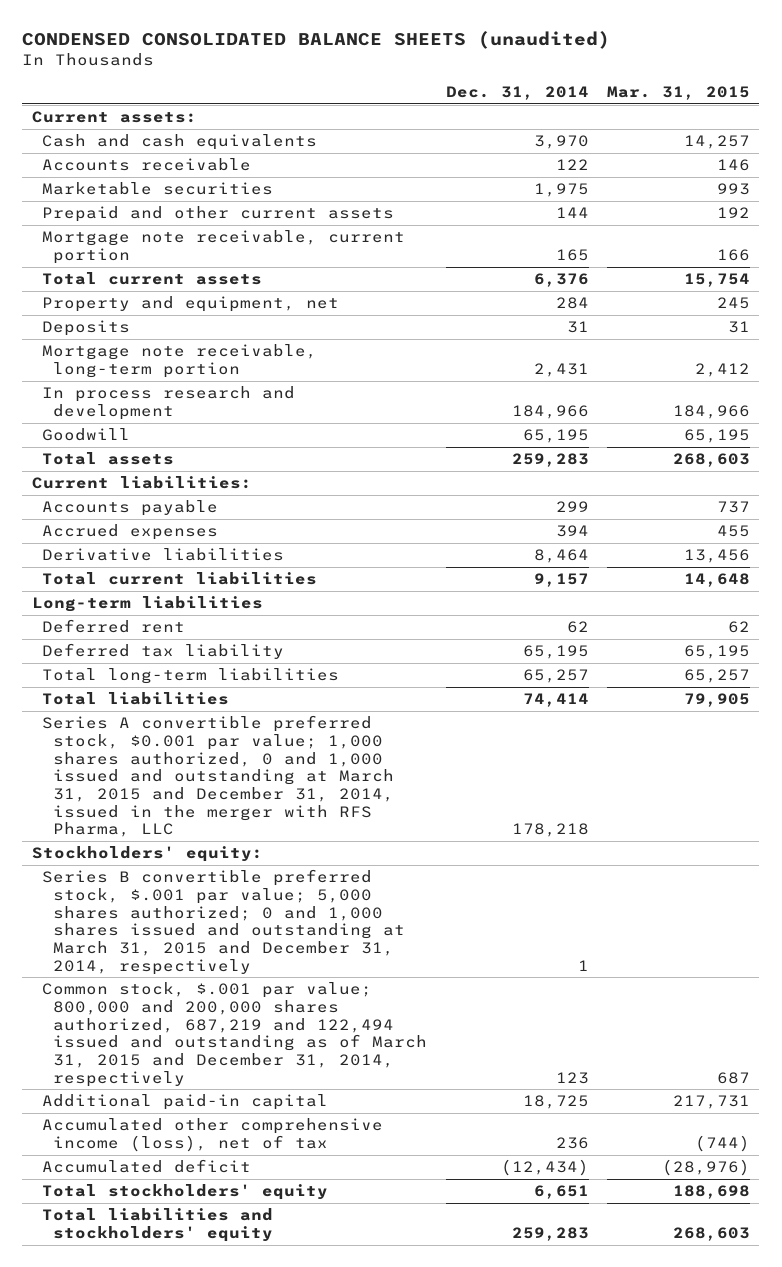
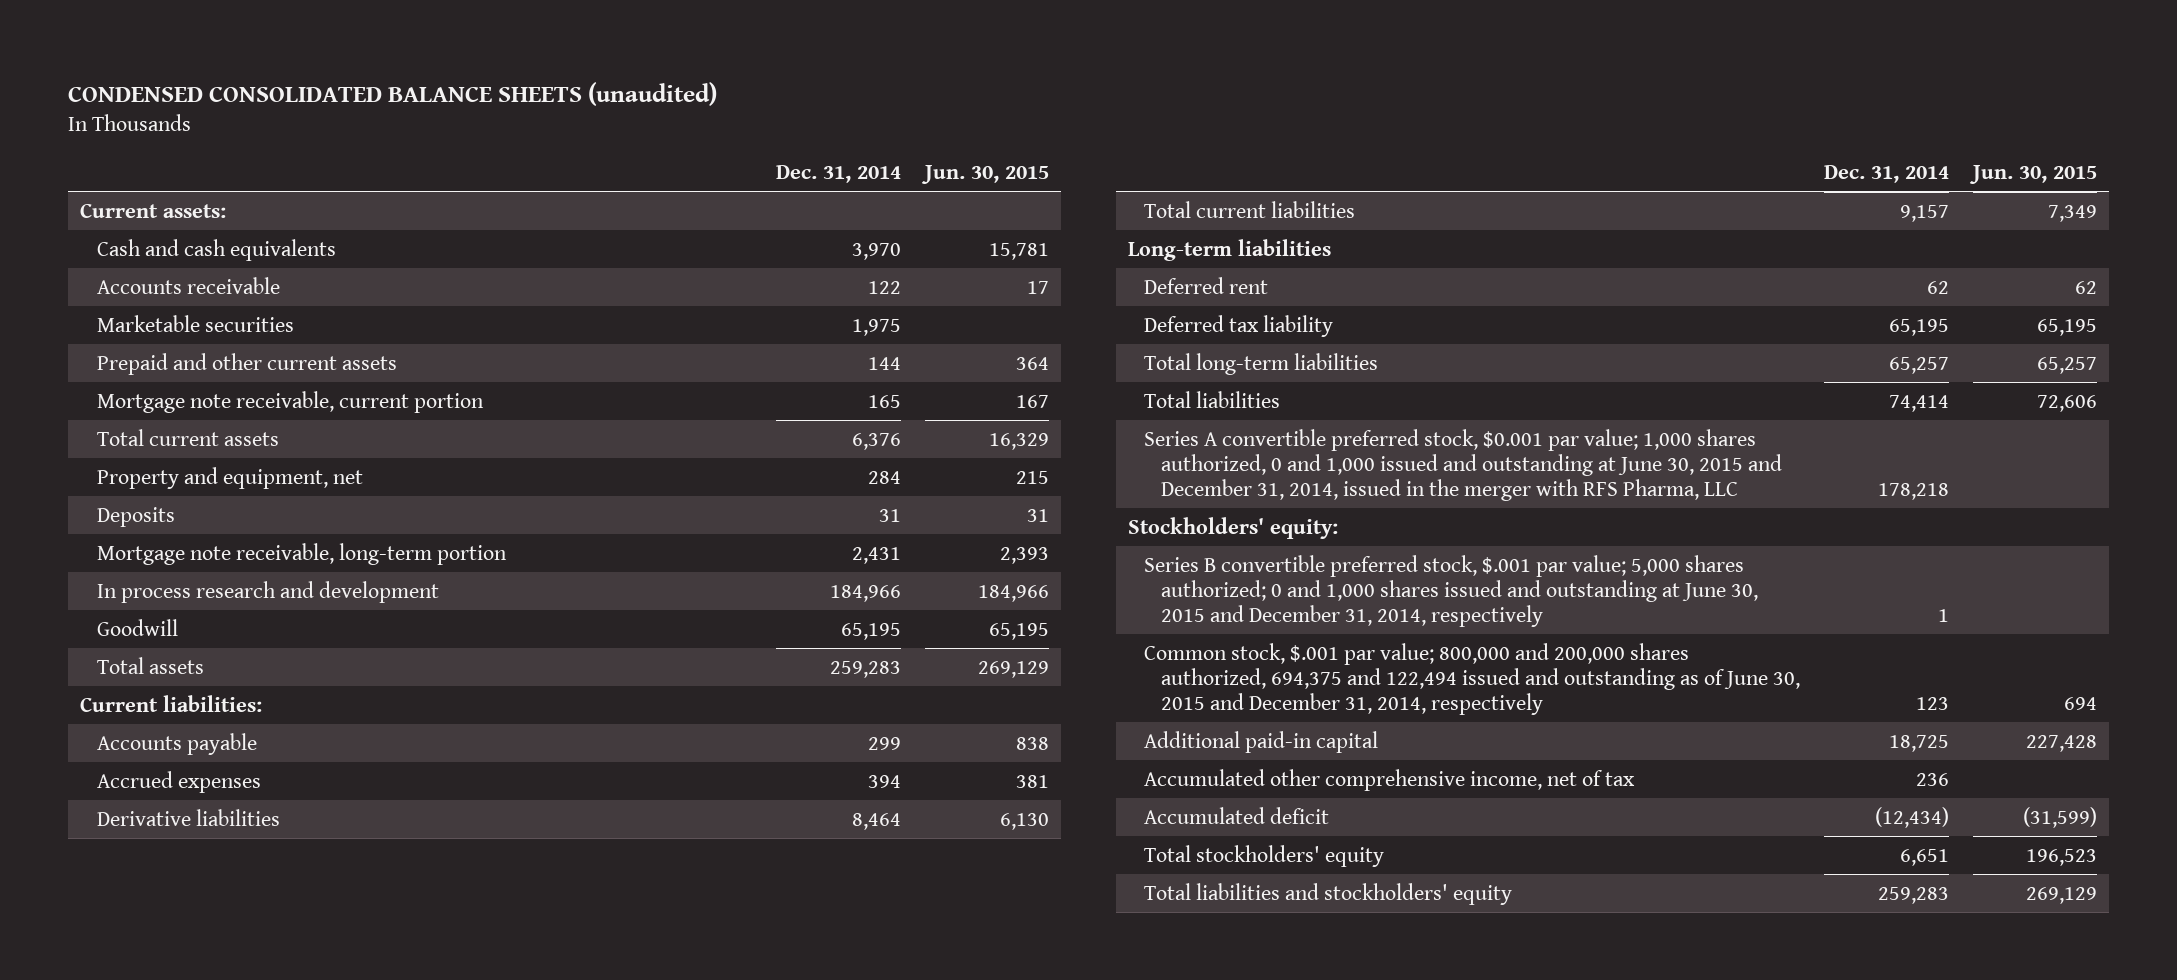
[607,86,751,101] Mar. 31, 2015 -> none
none -> [921,164,1050,184] Jun. 30, 2015
[42,715,395,838] Series A convertible preferred stock, $0.001 par value; 1,000 shares authorized, 0 and 1,000 issued and outstanding at March 31, 2015 and December 31, 2014, issued in the merger with RFS Pharma, LLC -> [1144,428,1782,502] Series A convertible preferred stock, $0.001 par value; 1,000 shares authorized, 0 and 1,000 issued and outstanding at June 30, 2015 and December 31, 2014, issued in the merger with RFS Pharma, LLC
[42,869,406,975] Series B convertible preferred stock, $.001 par value; 5,000 shares authorized; 0 and 1,000 shares issued and outstanding at March 31, 2015 and December 31, 2014, respectively -> [1144,554,1758,628] Series B convertible preferred stock, $.001 par value; 5,000 shares authorized; 0 and 1,000 shares issued and outstanding at June 30, 2015 and December 31, 2014, respectively
[42,982,428,1087] Common stock, $.001 par value; 800,000 and 200,000 shares authorized, 687,219 and 122,494 issued and outstanding as of March 31, 2015 and December 31, 2014, respectively -> [1144,642,1800,716] Common stock, $.001 par value; 800,000 and 200,000 shares authorized, 694,375 and 122,494 issued and outstanding as of June 30, 2015 and December 31, 2014, respectively
[42,1118,384,1152] Accumulated other comprehensive income (loss), net of tax -> [1144,768,1636,791] Accumulated other comprehensive income, net of tax

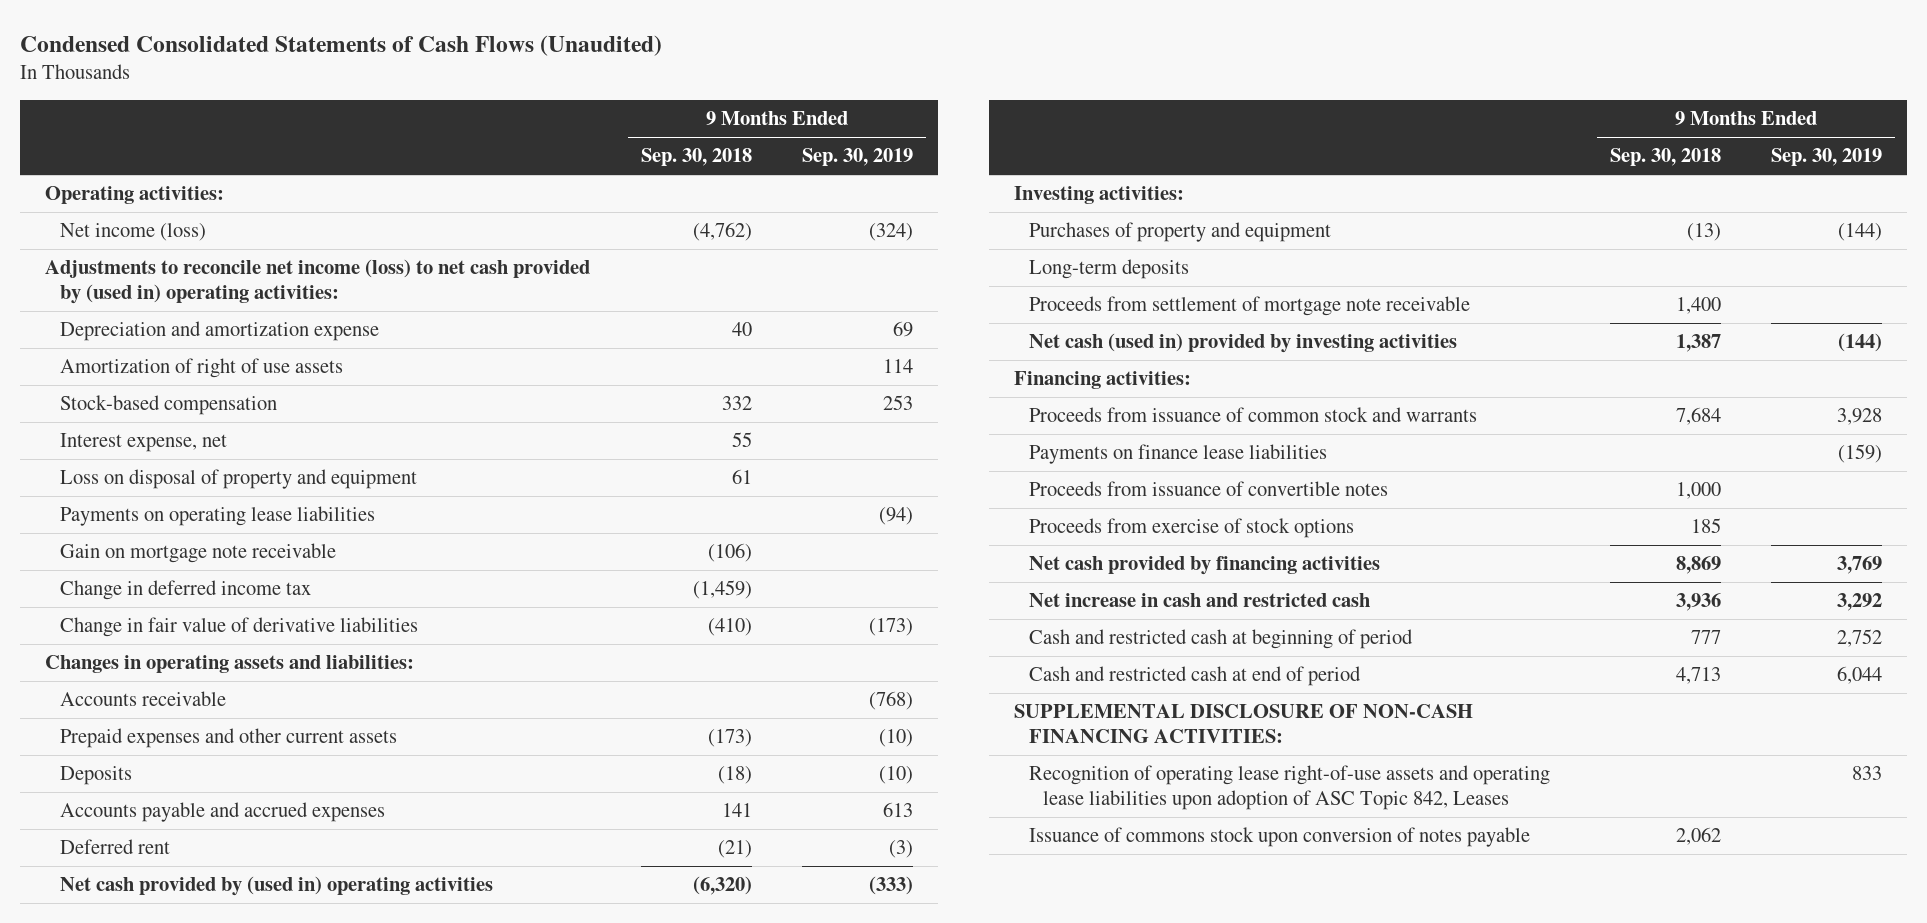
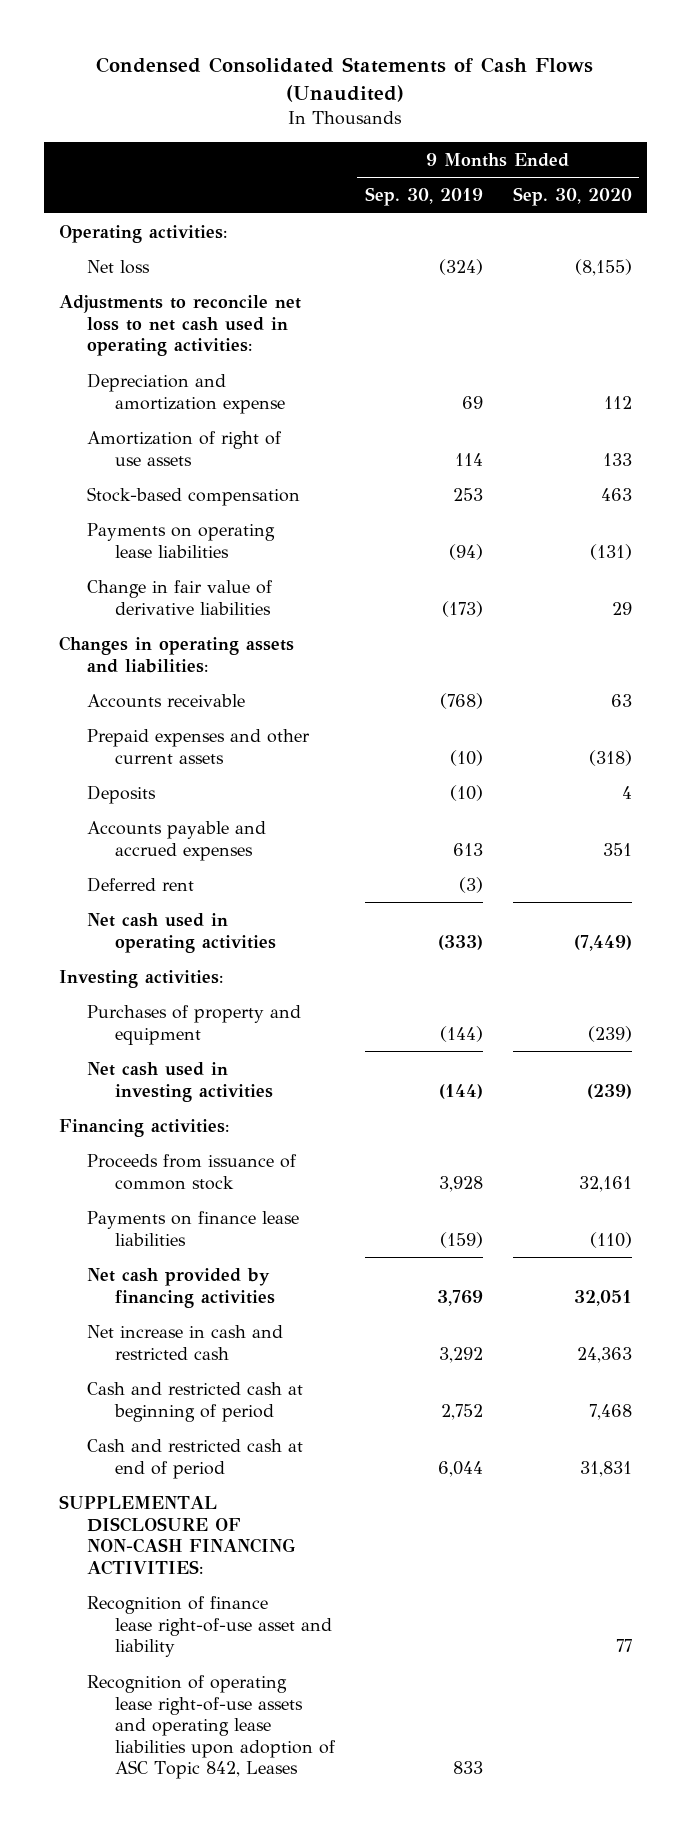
[640,148,752,167] Sep. 30, 2018 -> none
none -> [512,187,632,207] Sep. 30, 2020
[59,223,206,242] Net income (loss) -> [86,259,150,274] Net loss
[45,259,591,304] Adjustments to reconcile net income (loss) to net cash provided by (used in) operating activities: -> [59,294,302,357] Adjustments to reconcile net loss to net cash used in operating activities:
[59,433,227,453] Interest expense, net -> none
[59,469,417,490] Loss on disposal of property and equipment -> none
[59,543,336,564] Gain on mortgage note receivable -> none
[59,580,311,601] Change in deferred income tax -> none
[59,876,493,897] Net cash provided by (used in) operating activities -> [86,912,276,953] Net cash used in operating activities
[1028,259,1189,280] Long-term deposits -> none
[1028,296,1470,317] Proceeds from settlement of mortgage note receivable -> none
[1028,333,1457,354] Net cash (used in) provided by investing activities -> [86,1061,273,1102] Net cash used in investing activities
[1028,407,1477,423] Proceeds from issuance of common stock and warrants -> [86,1153,297,1190] Proceeds from issuance of common stock
[1028,481,1388,497] Proceeds from issuance of convertible notes -> none
[1028,518,1354,539] Proceeds from exercise of stock options -> none
none -> [86,1595,332,1658] Recognition of finance lease right-of-use asset and liability
[1028,827,1530,848] Issuance of commons stock upon conversion of notes payable -> none

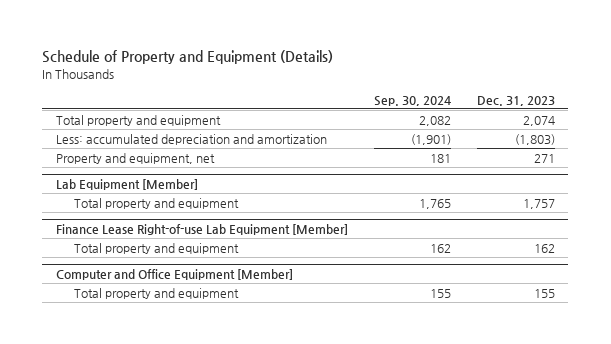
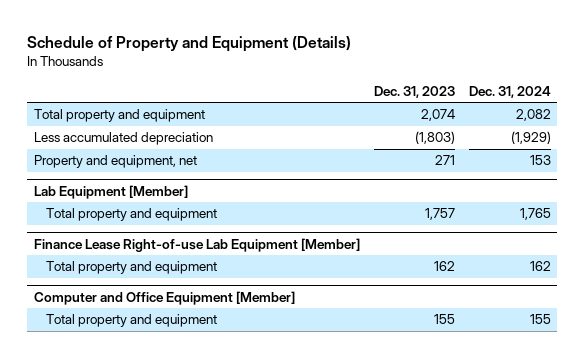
[373,95,451,106] Sep. 30, 2024 -> none
none -> [468,85,551,98] Dec. 31, 2024
[55,133,327,145] Less: accumulated depreciation and amortization -> [34,132,214,146] Less accumulated depreciation

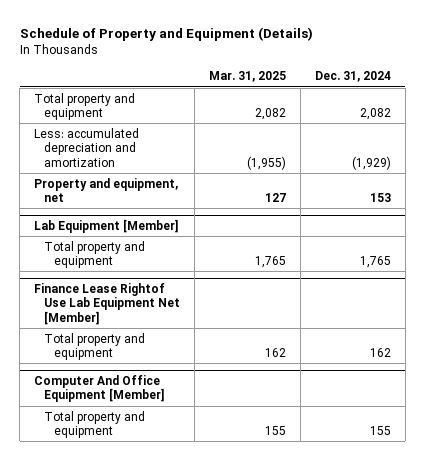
[373,85,455,98] Dec. 31, 2023 -> none
none -> [209,71,287,83] Mar. 31, 2025
[34,132,214,146] Less accumulated depreciation -> [34,127,140,167] Less: accumulated depreciation and amortization
[34,237,361,252] Finance Lease Right-of-use Lab Equipment [Member] -> [34,282,181,325] Finance Lease Rightof Use Lab Equipment Net [Member]
[34,290,296,305] Computer and Office Equipment [Member] -> [34,374,166,403] Computer And Office Equipment [Member]

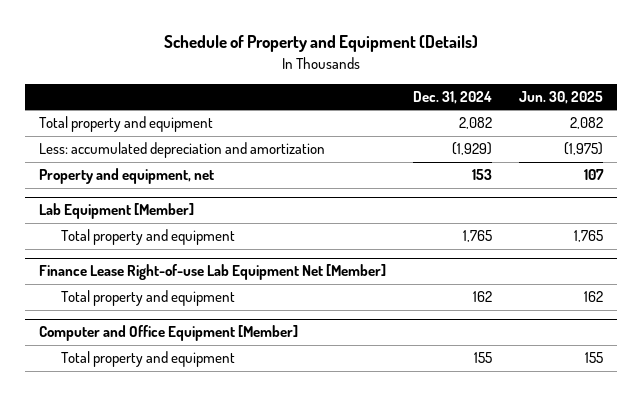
[209,71,287,83] Mar. 31, 2025 -> none
none -> [519,90,604,104] Jun. 30, 2025
[34,282,181,325] Finance Lease Rightof Use Lab Equipment Net [Member] -> [38,264,386,281] Finance Lease Right-of-use Lab Equipment Net [Member]
[34,374,166,403] Computer And Office Equipment [Member] -> [38,325,298,342] Computer and Office Equipment [Member]

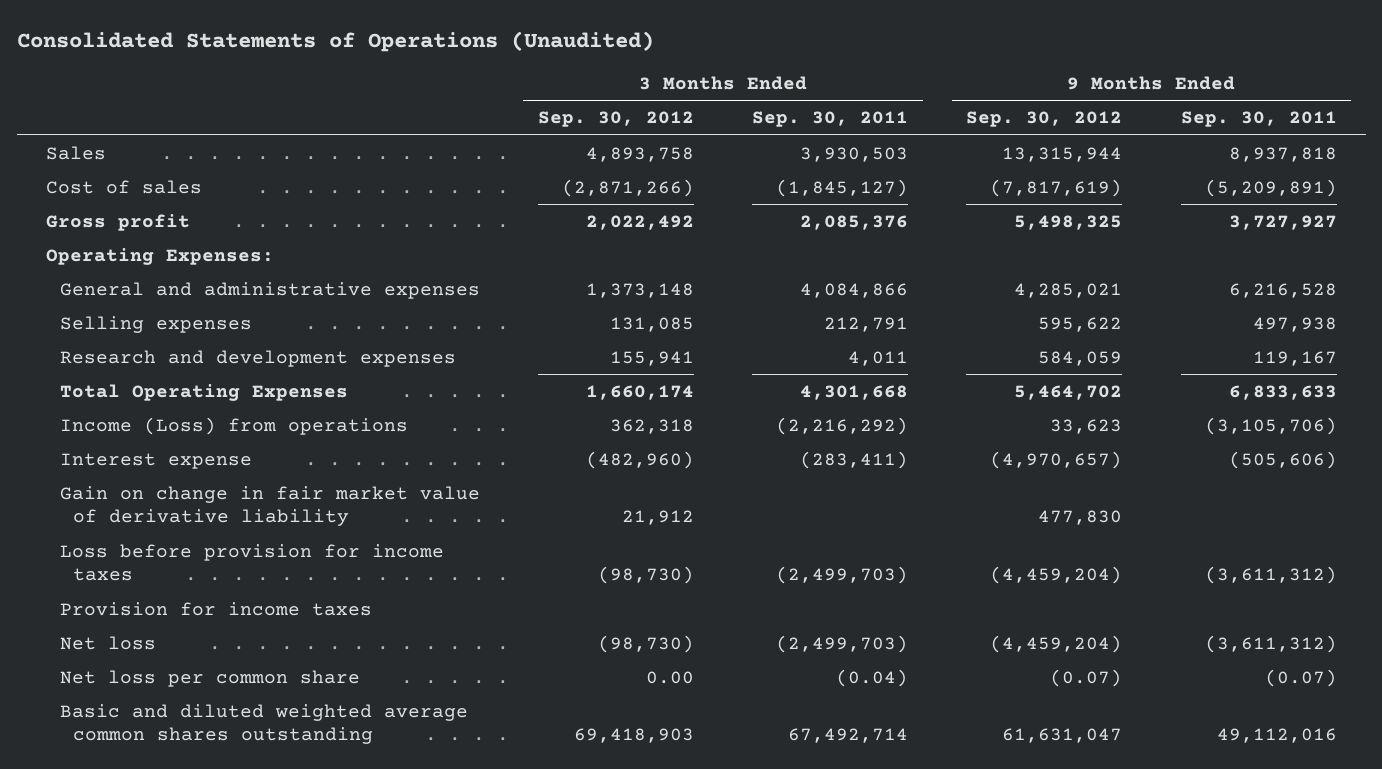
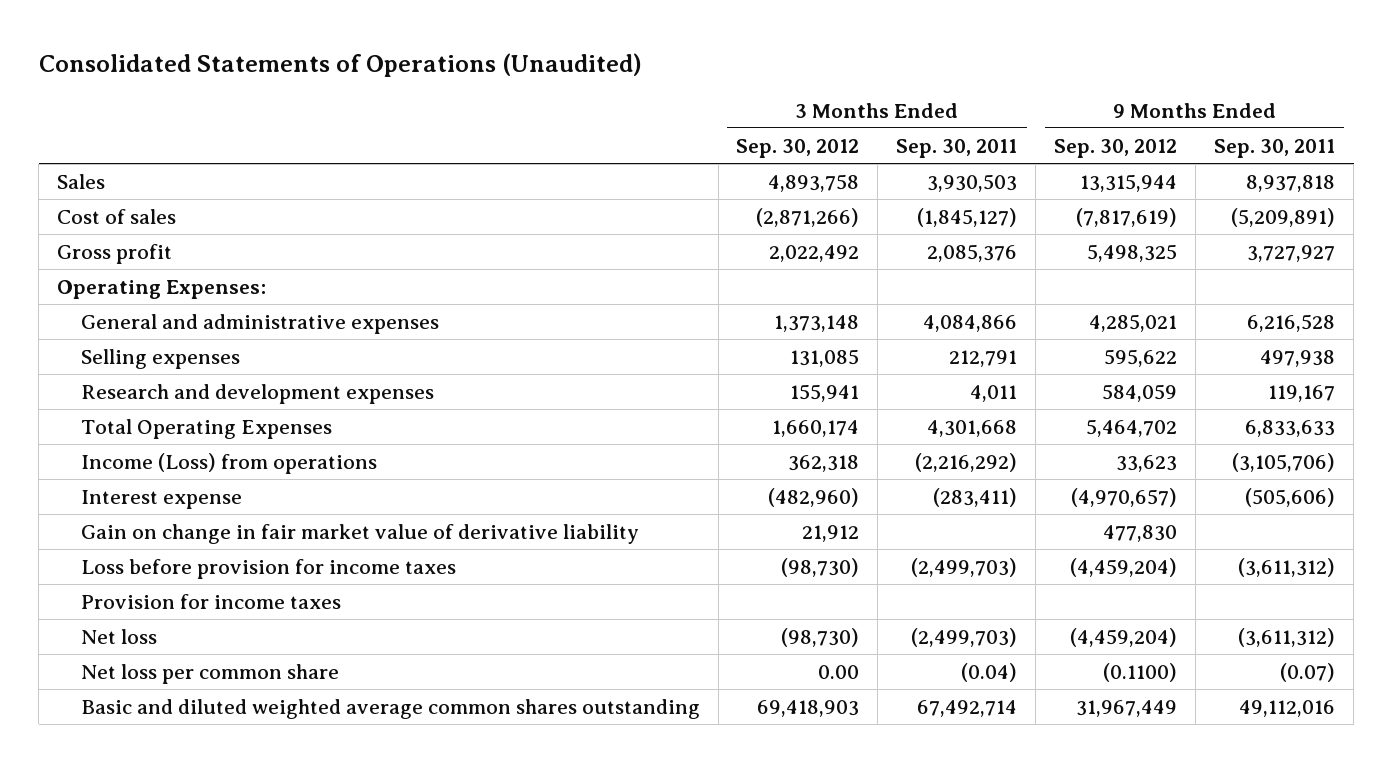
[1050,668,1123,687] (0.07) -> [1103,662,1178,682] (0.1100)
[1002,728,1123,744] 61,631,047 -> [1076,699,1178,717] 31,967,449

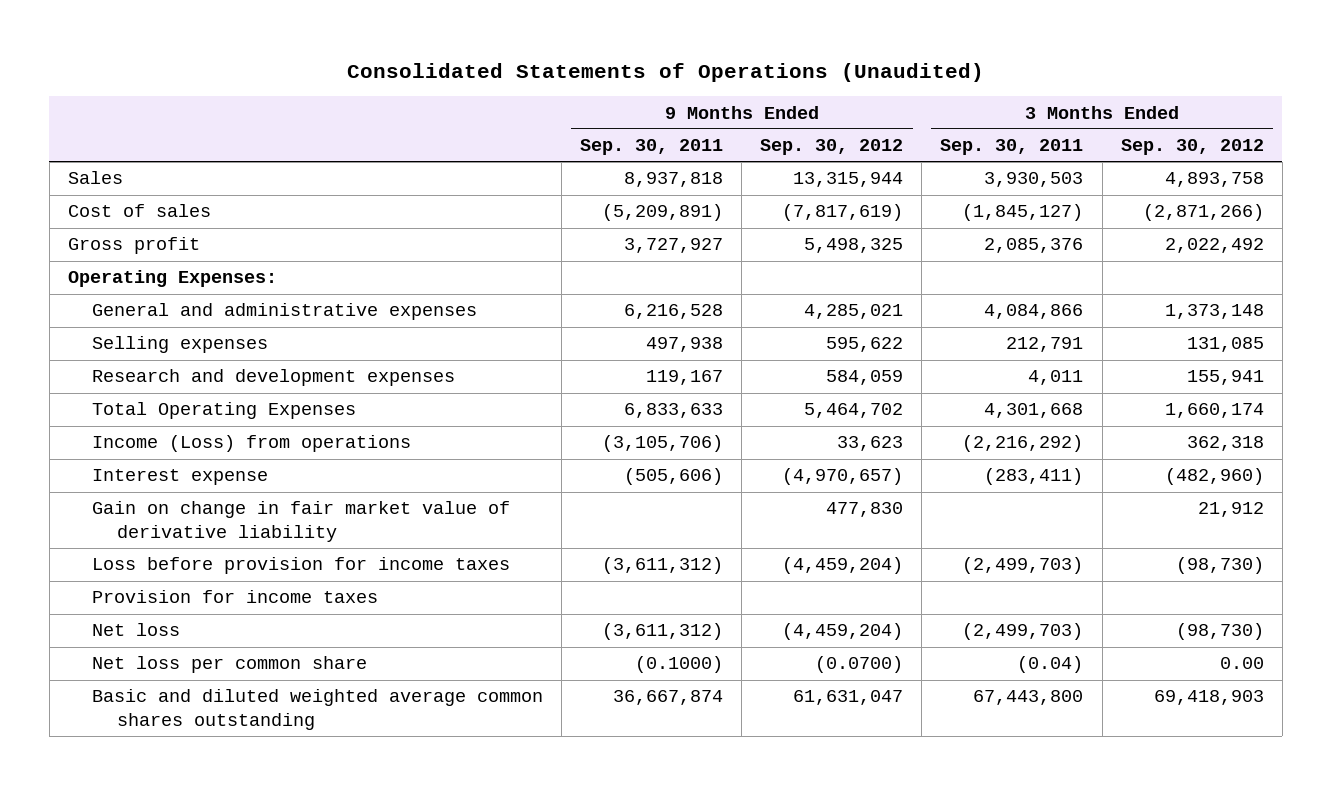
[1103,662,1178,682] (0.1100) -> [815,656,904,674] (0.0700)
[1280,662,1336,682] (0.07) -> [635,656,724,674] (0.1000)
[917,699,1018,717] 67,492,714 -> [973,690,1084,706] 67,443,800
[1076,699,1178,717] 31,967,449 -> [793,690,904,706] 61,631,047
[1239,699,1336,717] 49,112,016 -> [613,690,724,706] 36,667,874

